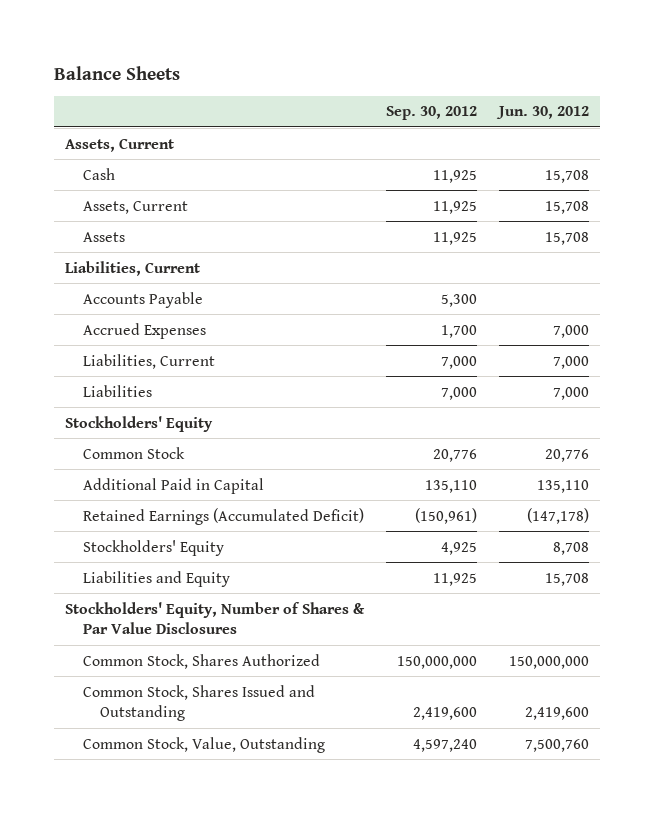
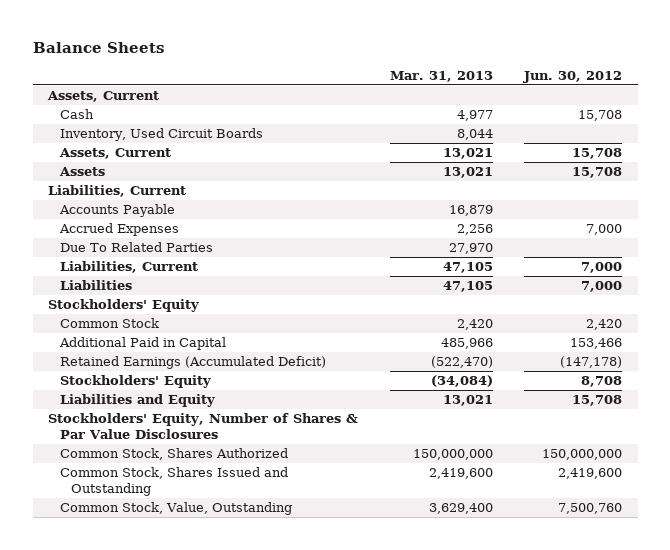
[386,106,478,121] Sep. 30, 2012 -> none
none -> [389,70,493,82] Mar. 31, 2013
none -> [59,128,263,142] Inventory, Used Circuit Boards
none -> [59,242,213,253] Due To Related Parties
[544,448,589,462] 20,776 -> [585,319,622,331] 2,420
[536,479,589,493] 135,110 -> [569,338,622,350] 153,466

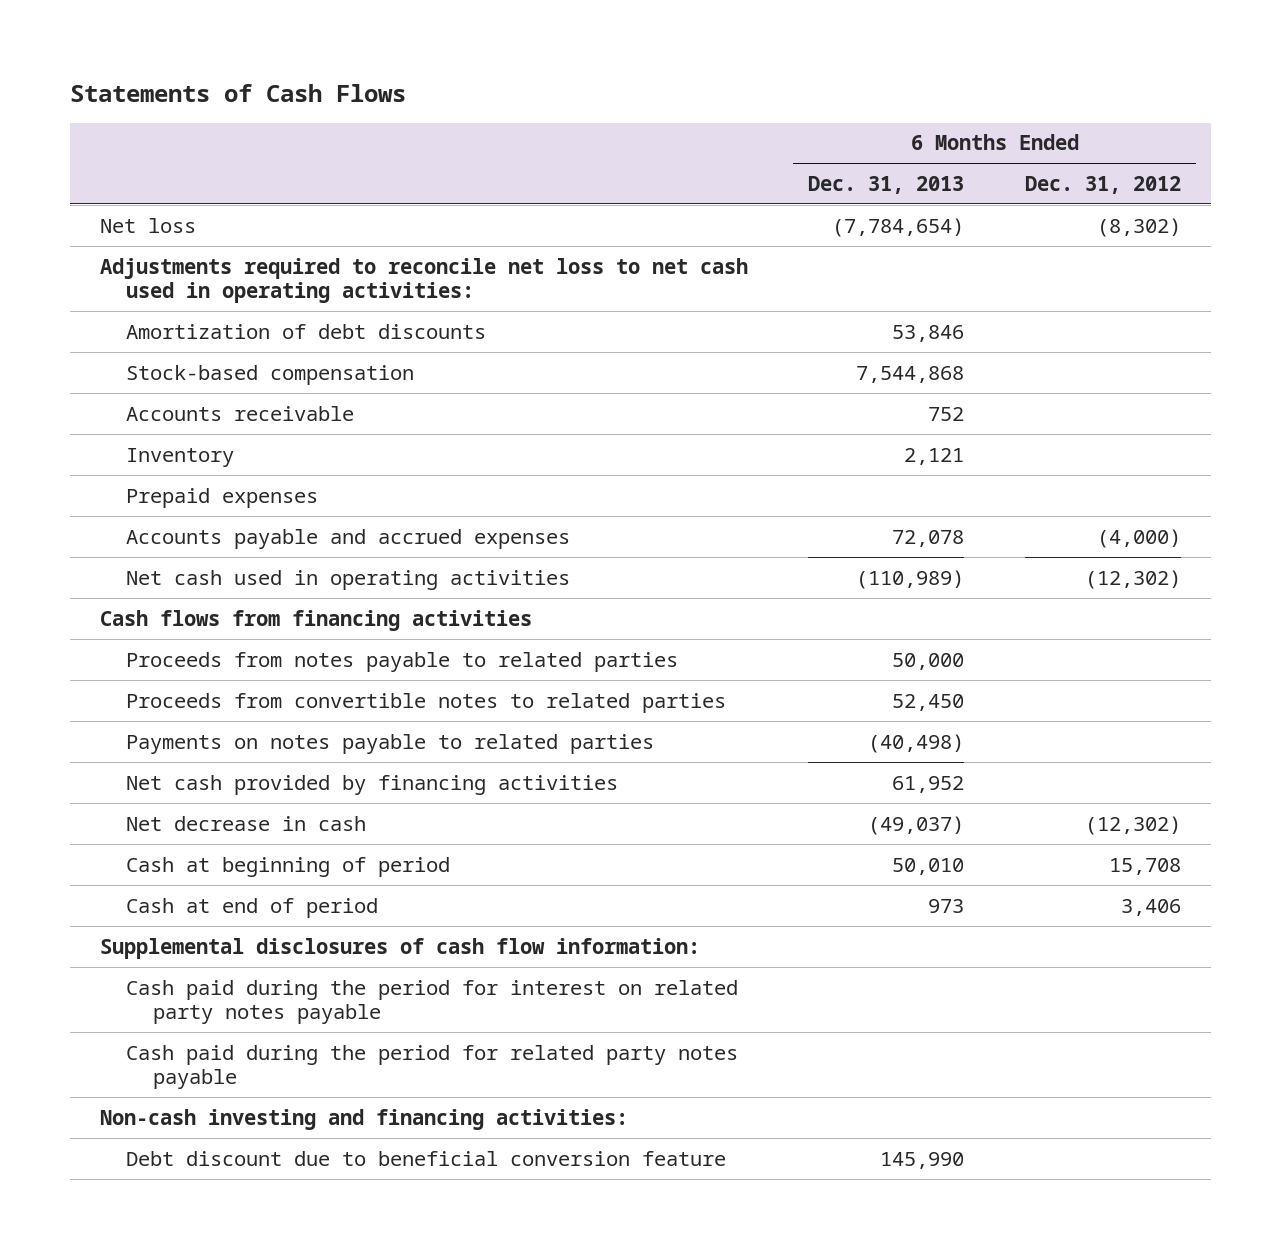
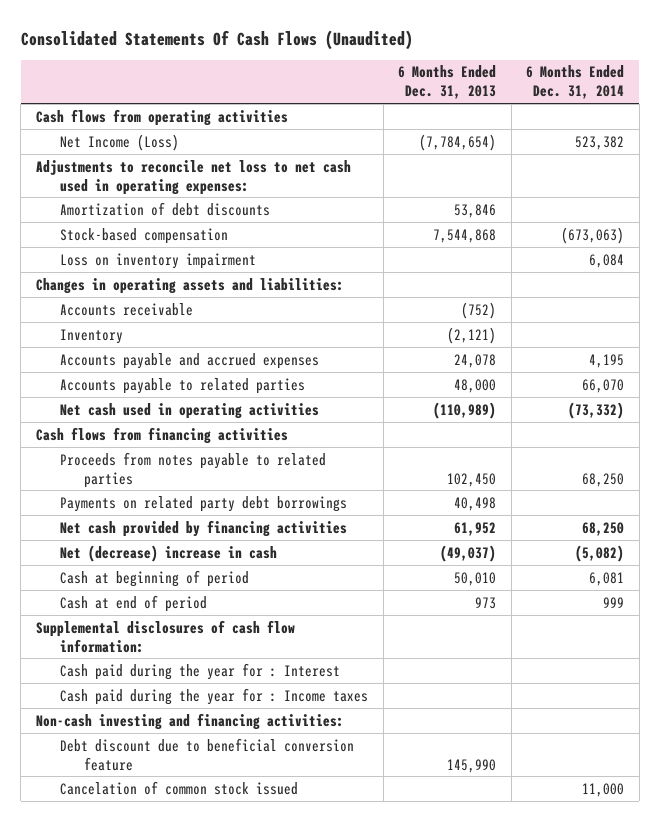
[69,83,406,102] Statements of Cash Flows -> [20,29,413,50] Consolidated Statements Of Cash Flows (Unaudited)
[1024,175,1181,194] Dec. 31, 2012 -> none
none -> [526,65,625,100] 6 Months Ended Dec. 31, 2014
none -> [35,108,288,126] Cash flows from operating activities
[100,217,197,233] Net loss -> [60,133,180,151] Net Income (Loss)
[100,257,749,304] Adjustments required to reconcile net loss to net cash used in operating activities: -> [35,159,351,195] Adjustments to reconcile net loss to net cash used in operating expenses:
[126,487,319,508] Prepaid expenses -> none
none -> [60,252,257,269] Loss on inventory impairment
none -> [35,277,344,294] Changes in operating assets and liabilities:
[928,406,965,421] 752 -> [461,301,497,319] (752)
[904,447,965,465] 2,121 -> [447,326,497,344] (2,121)
[892,529,965,547] 72,078 -> [454,353,497,368] 24,078
none -> [60,377,306,394] Accounts payable to related parties
[126,692,727,713] Proceeds from convertible notes to related parties -> none
[892,652,965,670] 50,000 -> [447,472,497,487] 102,450
[126,733,655,754] Payments on notes payable to related parties -> [60,495,348,512] Payments on related party debt borrowings
[868,733,965,753] (40,498) -> [454,496,497,511] 40,498
[126,815,367,831] Net decrease in cash -> [60,544,278,562] Net (decrease) increase in cash
[126,1044,739,1090] Cash paid during the period for related party notes payable -> none
[126,979,739,1025] Cash paid during the period for interest on related party notes payable -> [60,662,341,680] Cash paid during the year for : Interest
none -> [60,687,369,705] Cash paid during the year for : Income taxes
none -> [60,780,299,795] Cancelation of common stock issued

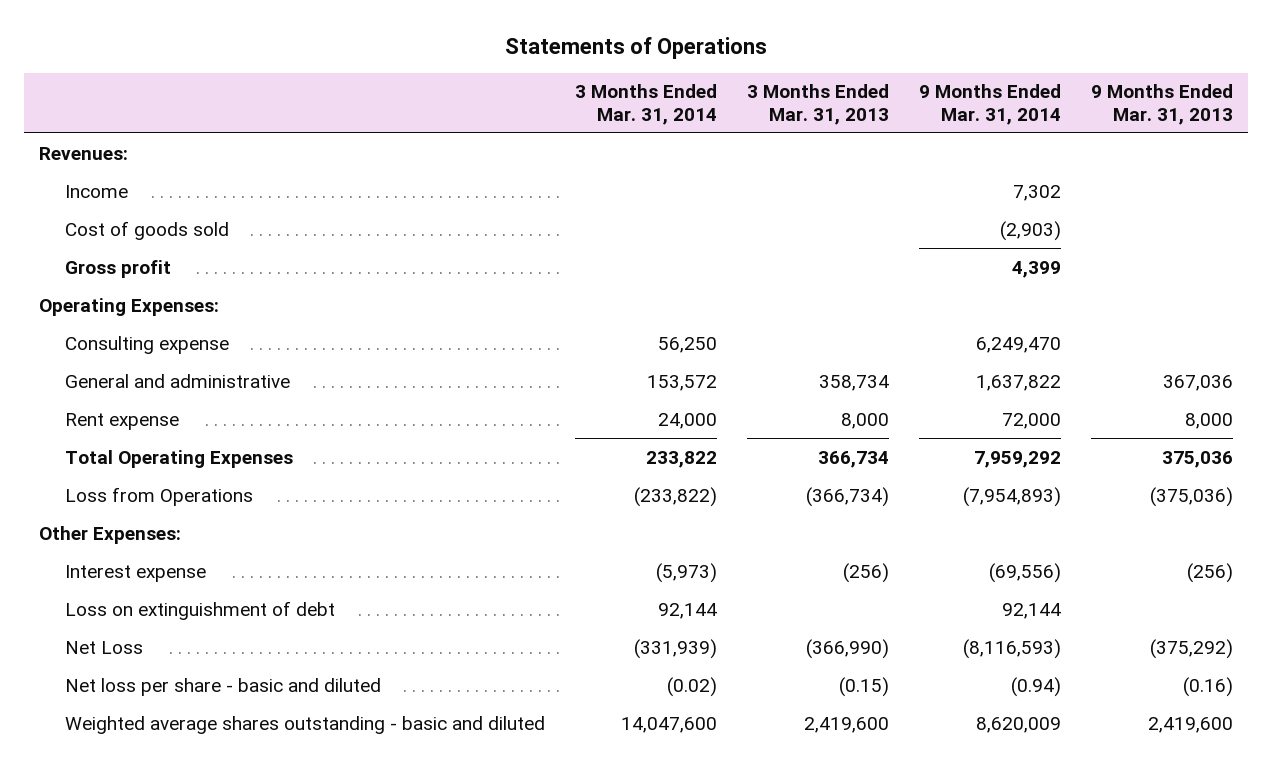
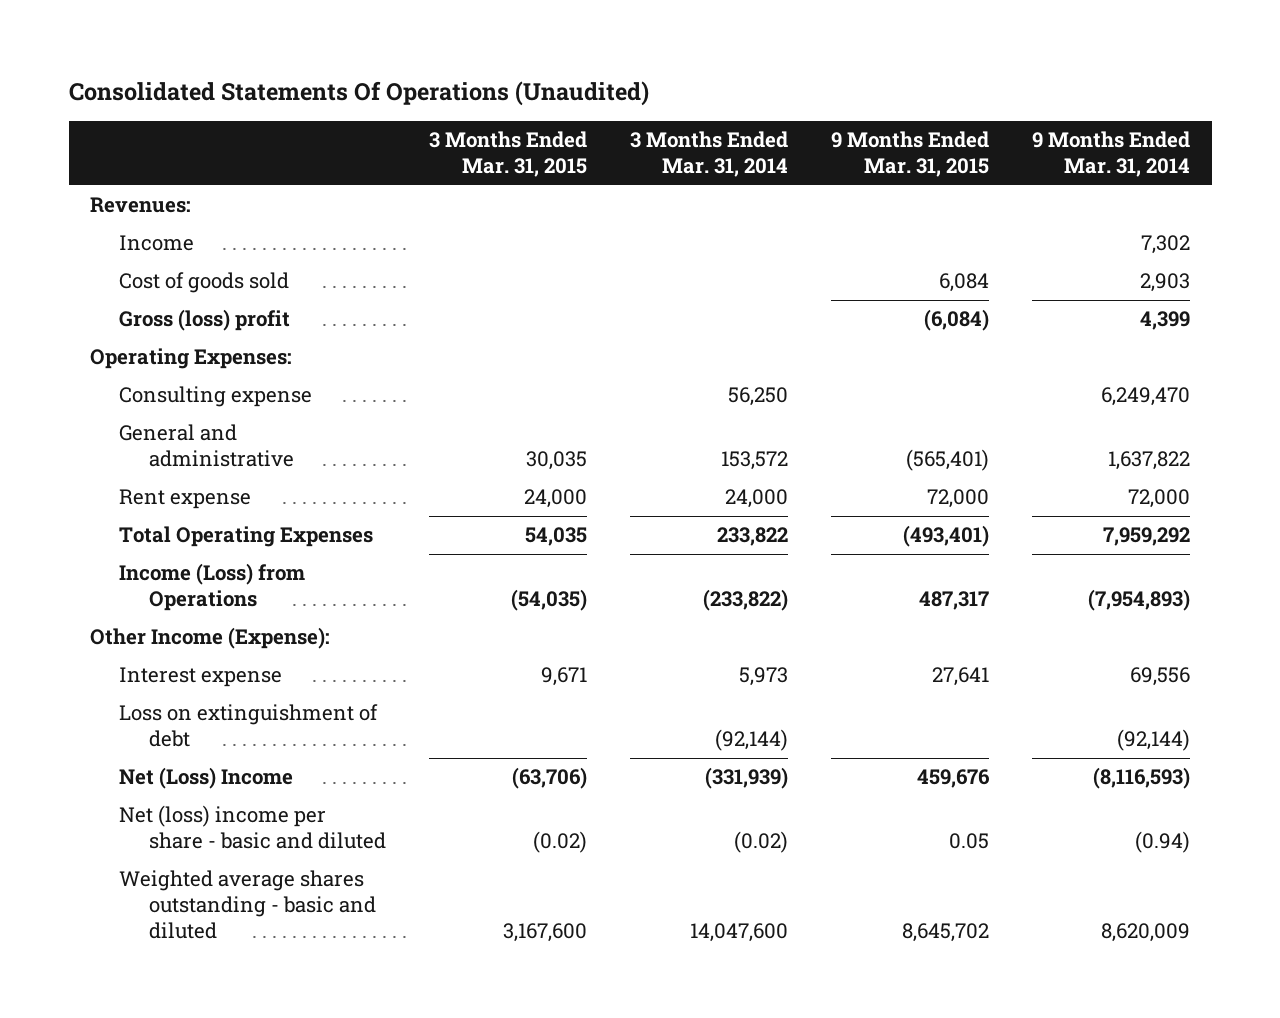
[504,36,767,59] Statements of Operations -> [68,81,649,107] Consolidated Statements Of Operations (Unaudited)
[746,84,889,125] 3 Months Ended Mar. 31, 2013 -> none
[1091,84,1234,125] 9 Months Ended Mar. 31, 2013 -> none
none -> [428,131,587,178] 3 Months Ended Mar. 31, 2015
none -> [830,131,989,178] 9 Months Ended Mar. 31, 2015
[1000,220,1062,241] (2,903) -> [1139,273,1190,293] 2,903
[64,259,171,278] Gross profit -> [119,309,291,332] Gross (loss) profit
[38,525,181,544] Other Expenses: -> none
[64,486,253,506] Loss from Operations -> [119,563,306,612] Income (Loss) from Operations
none -> [90,627,331,650] Other Income (Expense):
[655,562,717,583] (5,973) -> [738,667,788,687] 5,973
[989,562,1062,583] (69,556) -> [1129,667,1190,687] 69,556
[657,602,717,619] 92,144 -> [714,729,788,752] (92,144)
[1002,602,1062,619] 92,144 -> [1116,729,1190,752] (92,144)
[64,640,143,654] Net Loss -> [119,767,294,790] Net (Loss) Income
[64,677,381,696] Net loss per share - basic and diluted -> [119,805,386,850] Net (loss) income per share - basic and diluted

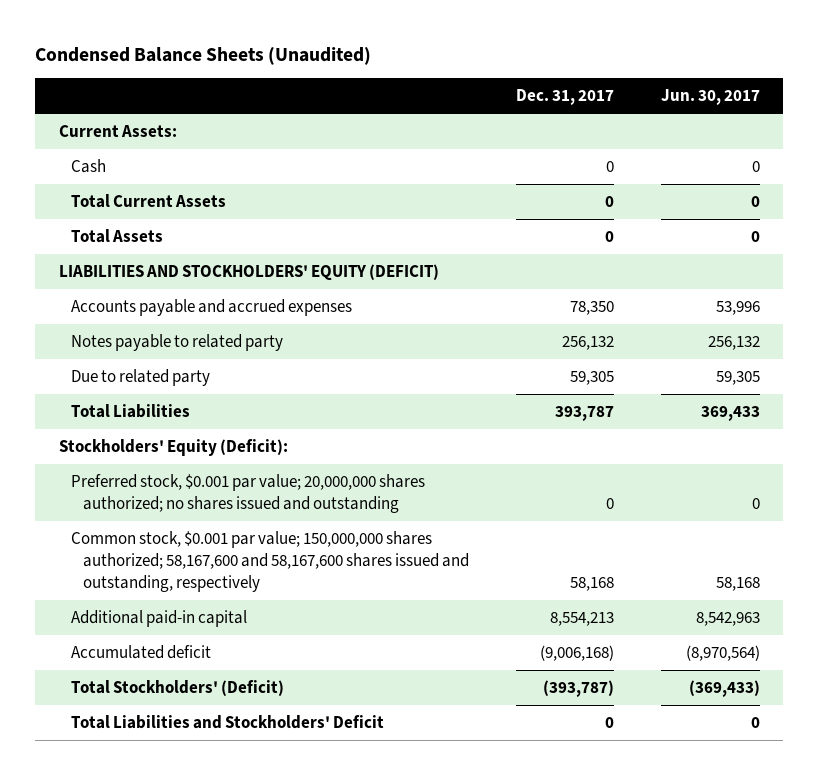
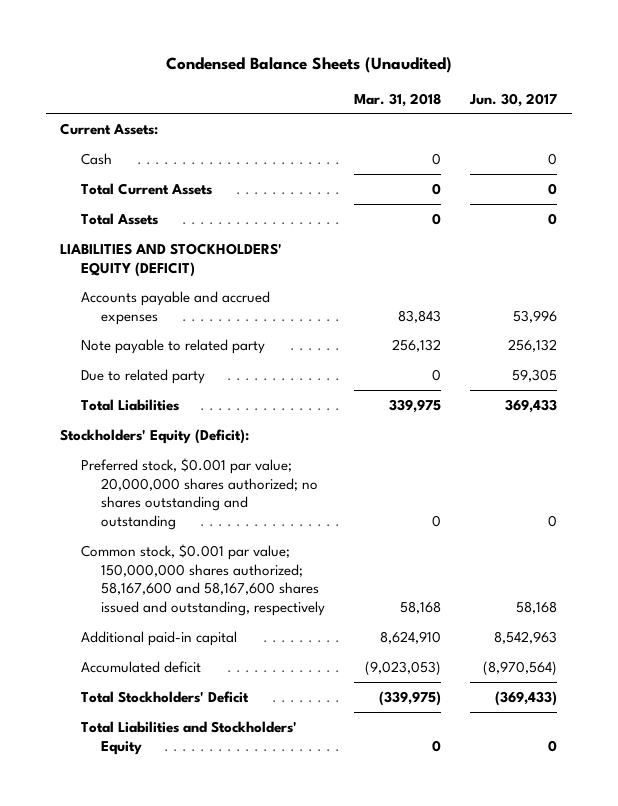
[515,89,614,106] Dec. 31, 2017 -> none
none -> [354,92,442,107] Mar. 31, 2018
[70,334,283,352] Notes payable to related party -> [80,338,265,354] Note payable to related party
[70,474,425,513] Preferred stock, $0.001 par value; 20,000,000 shares authorized; no shares issued and outstanding -> [80,457,319,531] Preferred stock, $0.001 par value; 20,000,000 shares authorized; no shares outstanding and outstanding
[70,680,284,697] Total Stockholders' (Deficit) -> [80,690,249,703] Total Stockholders' Deficit
[70,715,384,730] Total Liabilities and Stockholders' Deficit -> [80,720,297,755] Total Liabilities and Stockholders' Equity

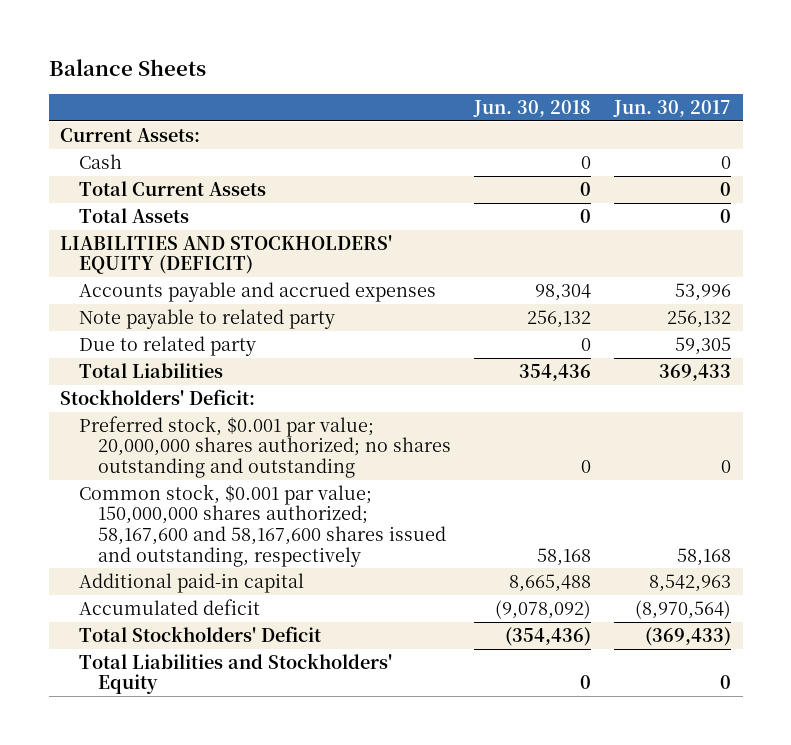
[165,56,452,73] Condensed Balance Sheets (Unaudited) -> [48,59,206,77] Balance Sheets
[354,92,442,107] Mar. 31, 2018 -> none
none -> [472,99,591,117] Jun. 30, 2018
[60,428,250,444] Stockholders' Equity (Deficit): -> [60,388,256,405] Stockholders' Deficit:

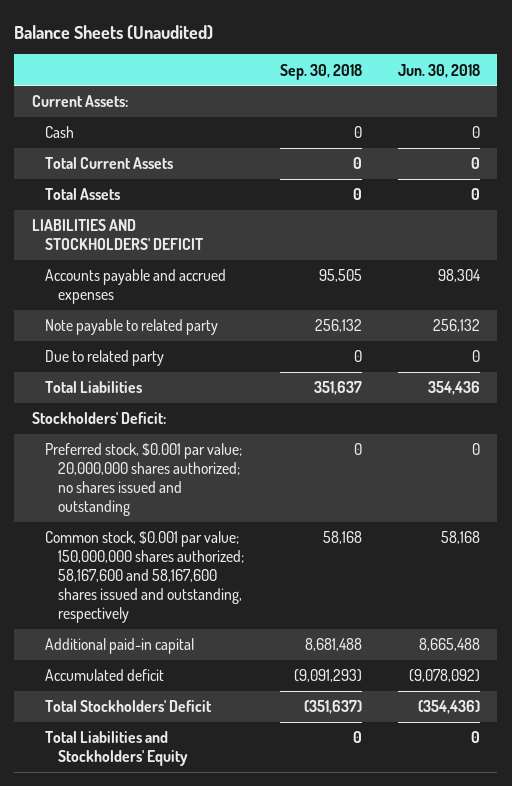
[48,59,206,77] Balance Sheets -> [14,24,214,40] Balance Sheets (Unaudited)
[613,99,732,117] Jun. 30, 2017 -> none
none -> [279,63,362,80] Sep. 30, 2018
[60,234,393,275] LIABILITIES AND STOCKHOLDERS' EQUITY (DEFICIT) -> [32,219,204,251] LIABILITIES AND STOCKHOLDERS' DEFICIT
[78,415,451,479] Preferred stock, $0.001 par value; 20,000,000 shares authorized; no shares outstanding and outstanding -> [45,443,243,517] Preferred stock, $0.001 par value; 20,000,000 shares authorized; no shares issued and outstanding

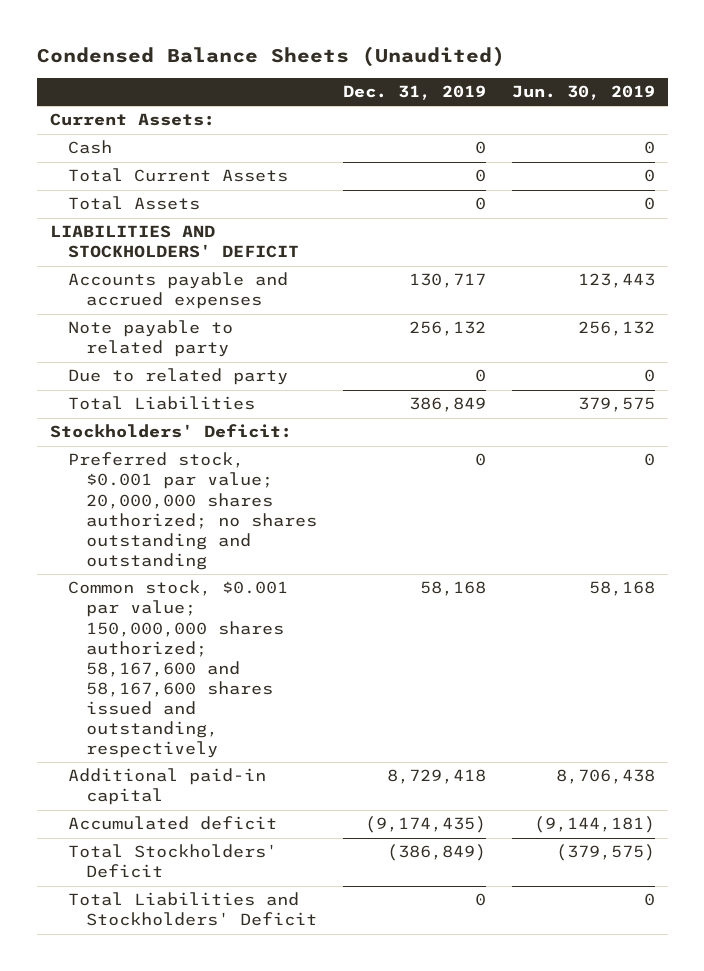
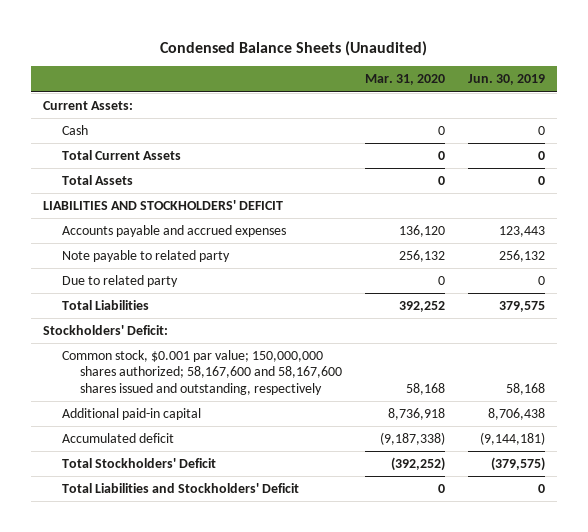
[343,85,487,101] Dec. 31, 2019 -> none
none -> [365,74,446,86] Mar. 31, 2020
[67,452,318,570] Preferred stock, $0.001 par value; 20,000,000 shares authorized; no shares outstanding and outstanding -> none

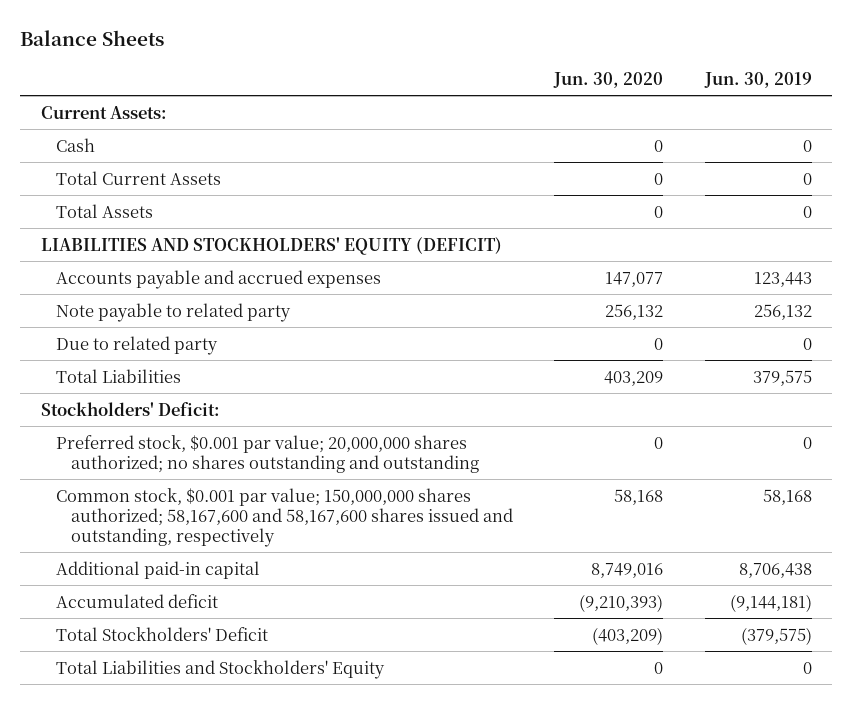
[159,40,427,56] Condensed Balance Sheets (Unaudited) -> [19,29,164,46] Balance Sheets
[365,74,446,86] Mar. 31, 2020 -> none
none -> [553,71,664,88] Jun. 30, 2020
[42,200,283,211] LIABILITIES AND STOCKHOLDERS' DEFICIT -> [40,236,502,255] LIABILITIES AND STOCKHOLDERS' EQUITY (DEFICIT)
none -> [55,434,479,473] Preferred stock, $0.001 par value; 20,000,000 shares authorized; no shares outstanding and outstanding
[61,483,299,494] Total Liabilities and Stockholders' Deficit -> [55,659,385,679] Total Liabilities and Stockholders' Equity

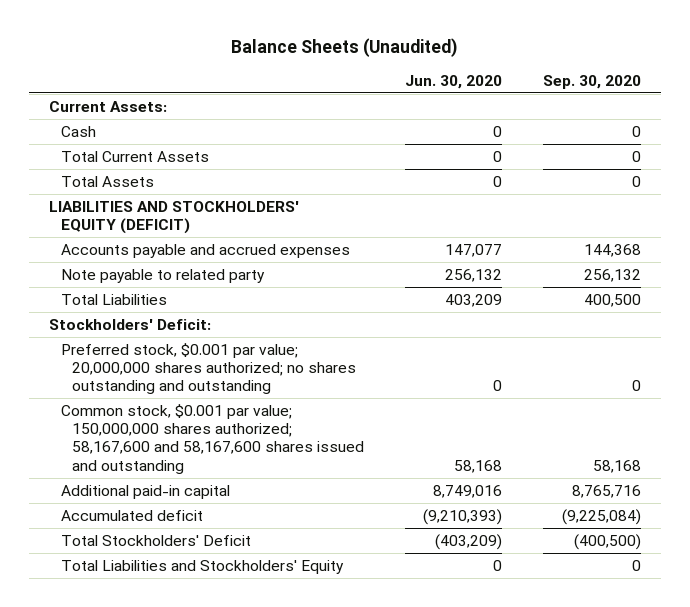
[19,29,164,46] Balance Sheets -> [230,37,458,57] Balance Sheets (Unaudited)
[703,71,812,88] Jun. 30, 2019 -> none
none -> [542,74,641,89] Sep. 30, 2020
[55,335,218,355] Due to related party -> none
[55,487,513,547] Common stock, $0.001 par value; 150,000,000 shares authorized; 58,167,600 and 58,167,600 shares issued and outstanding, respectively -> [60,403,365,474] Common stock, $0.001 par value; 150,000,000 shares authorized; 58,167,600 and 58,167,600 shares issued and outstanding

